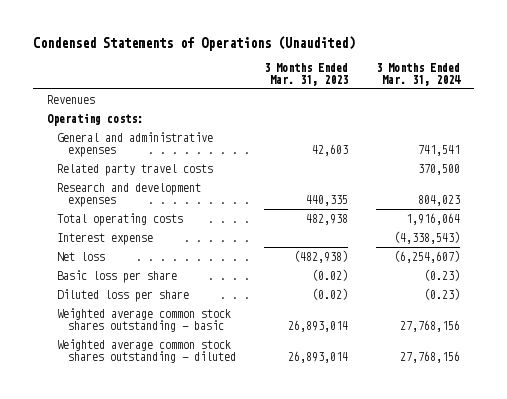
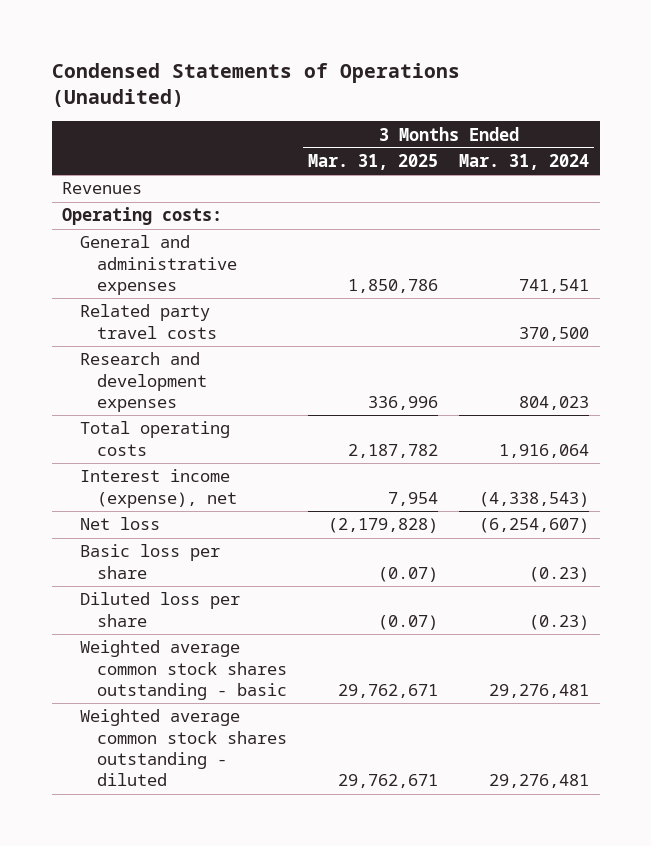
[264,62,349,86] 3 Months Ended Mar. 31, 2023 -> none
none -> [308,154,439,171] Mar. 31, 2025
[57,233,154,246] Interest expense -> [79,469,237,508] Interest income (expense), net
[399,320,460,333] 27,768,156 -> [489,684,590,699] 29,276,481
[399,351,460,364] 27,768,156 -> [489,774,590,789] 29,276,481

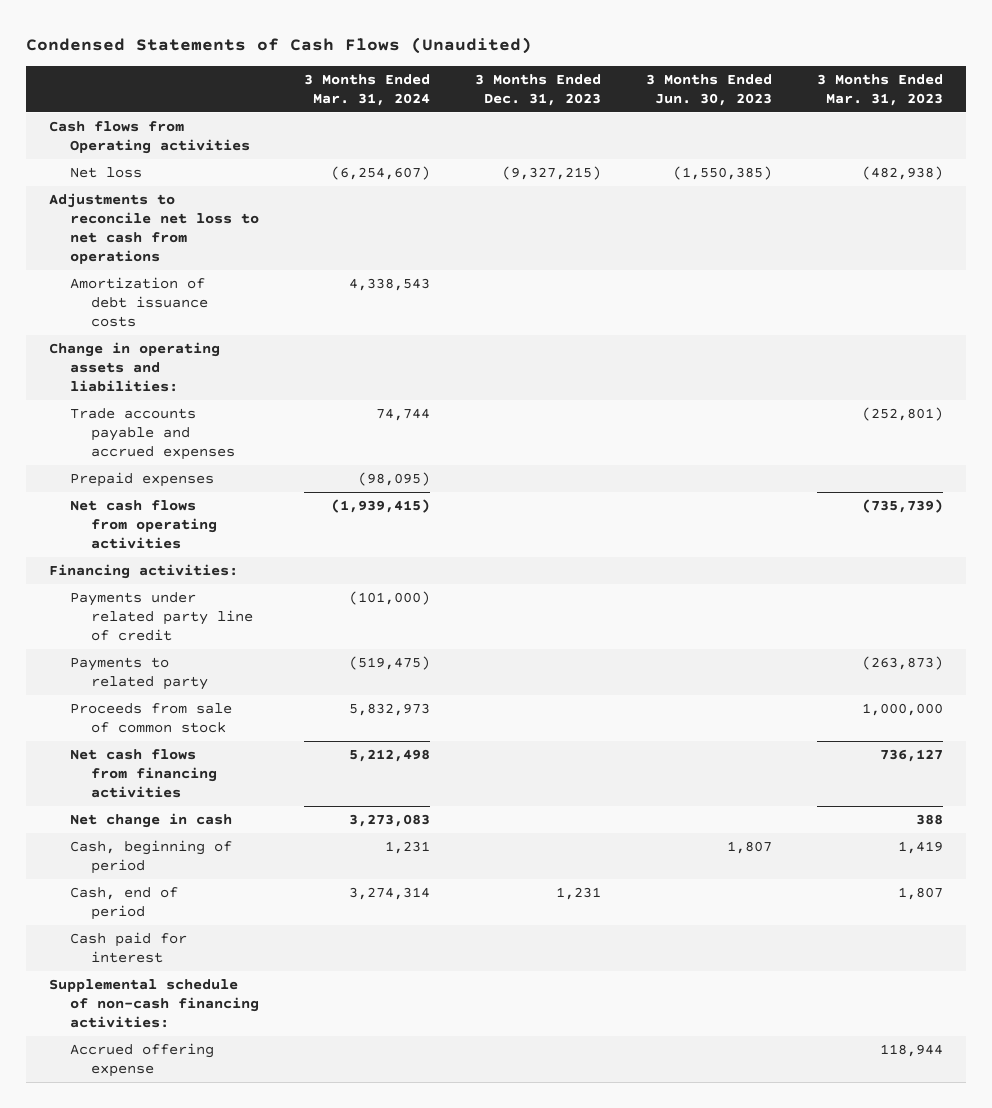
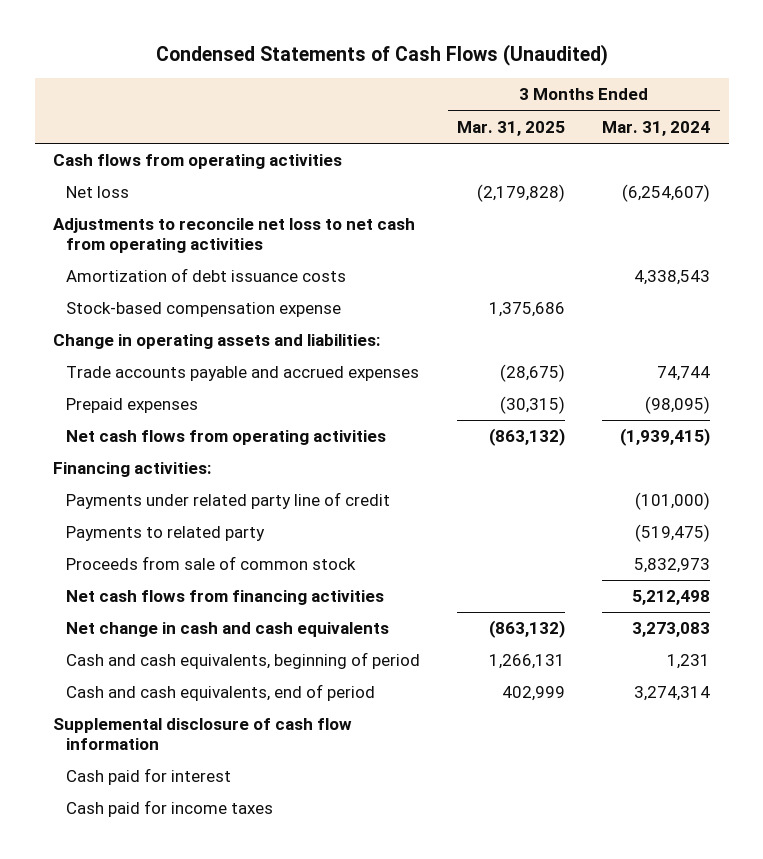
[475,73,602,106] 3 Months Ended Dec. 31, 2023 -> none
[646,73,773,106] 3 Months Ended Jun. 30, 2023 -> none
[817,73,944,106] 3 Months Ended Mar. 31, 2023 -> none
none -> [457,120,566,136] Mar. 31, 2025
[48,121,250,155] Cash flows from Operating activities -> [53,154,343,170] Cash flows from operating activities
[48,193,259,264] Adjustments to reconcile net loss to net cash from operations -> [53,218,416,254] Adjustments to reconcile net loss to net cash from operating activities
none -> [66,302,342,318] Stock-based compensation expense
[69,813,232,829] Net change in cash -> [66,622,390,638] Net change in cash and cash equivalents
[69,840,232,875] Cash, beginning of period -> [66,652,421,670] Cash and cash equivalents, beginning of period
[69,887,178,921] Cash, end of period -> [66,684,376,702] Cash and cash equivalents, end of period
none -> [53,718,353,751] Supplemental disclosure of cash flow information
[48,979,259,1028] Supplemental schedule of non-cash financing activities: -> none
[69,1043,214,1078] Accrued offering expense -> none
none -> [66,800,274,818] Cash paid for income taxes

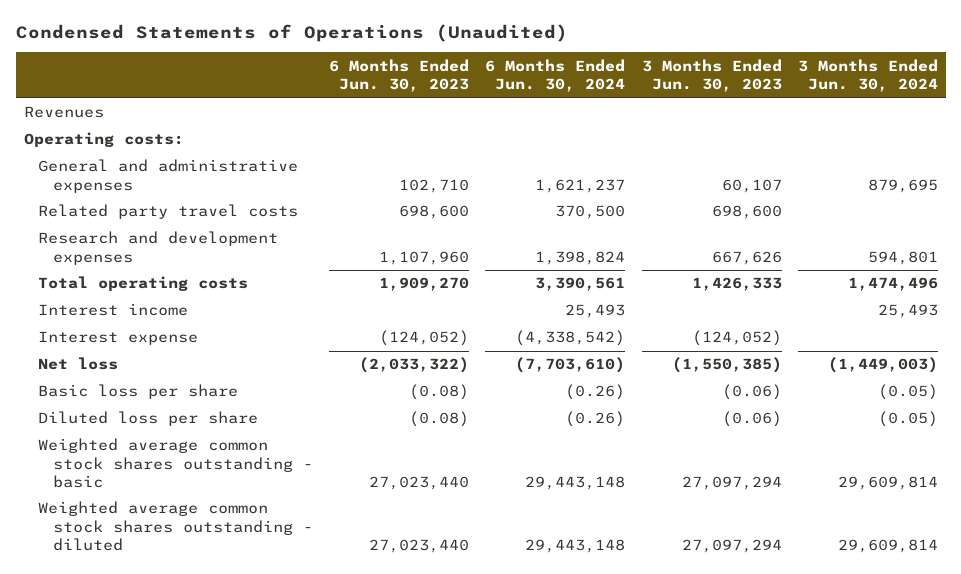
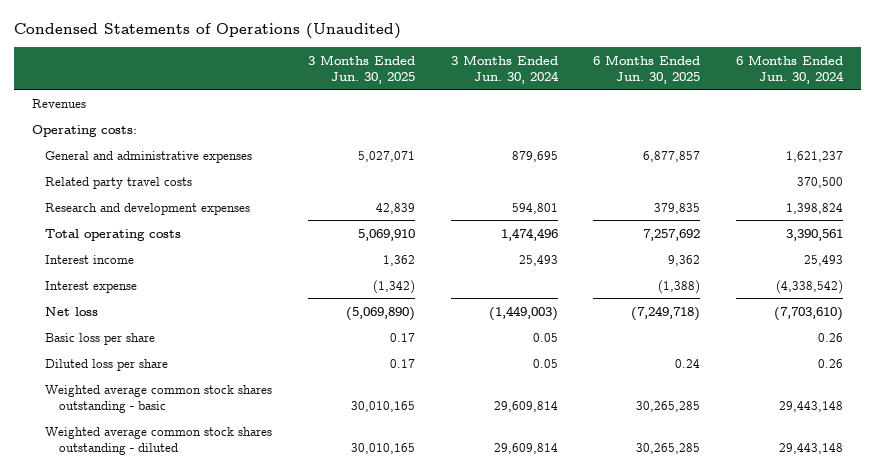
[329,58,470,93] 6 Months Ended Jun. 30, 2023 -> none
[641,58,782,93] 3 Months Ended Jun. 30, 2023 -> none
none -> [308,54,416,84] 3 Months Ended Jun. 30, 2025
none -> [593,54,701,84] 6 Months Ended Jun. 30, 2025
[565,384,626,401] (0.26) -> [818,332,844,342] 0.26
[877,384,938,401] (0.05) -> [532,332,558,342] 0.05
[565,411,626,428] (0.26) -> [818,358,844,368] 0.26
[877,411,938,428] (0.05) -> [532,358,558,368] 0.05

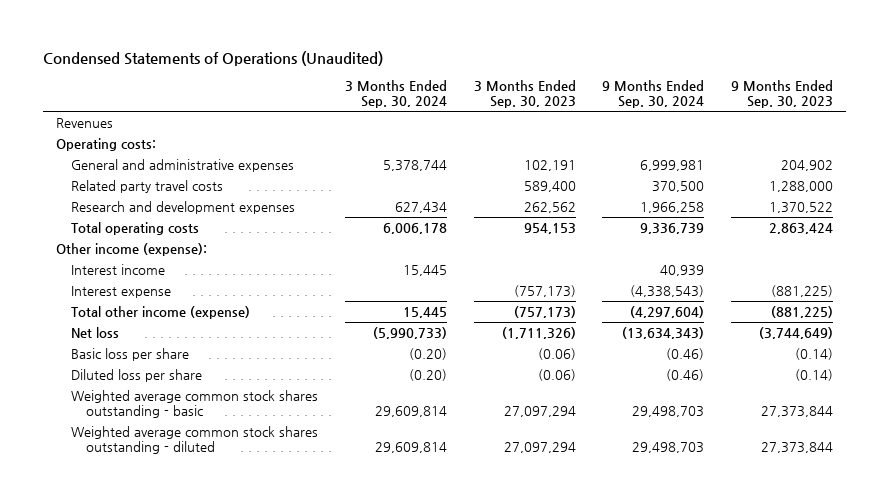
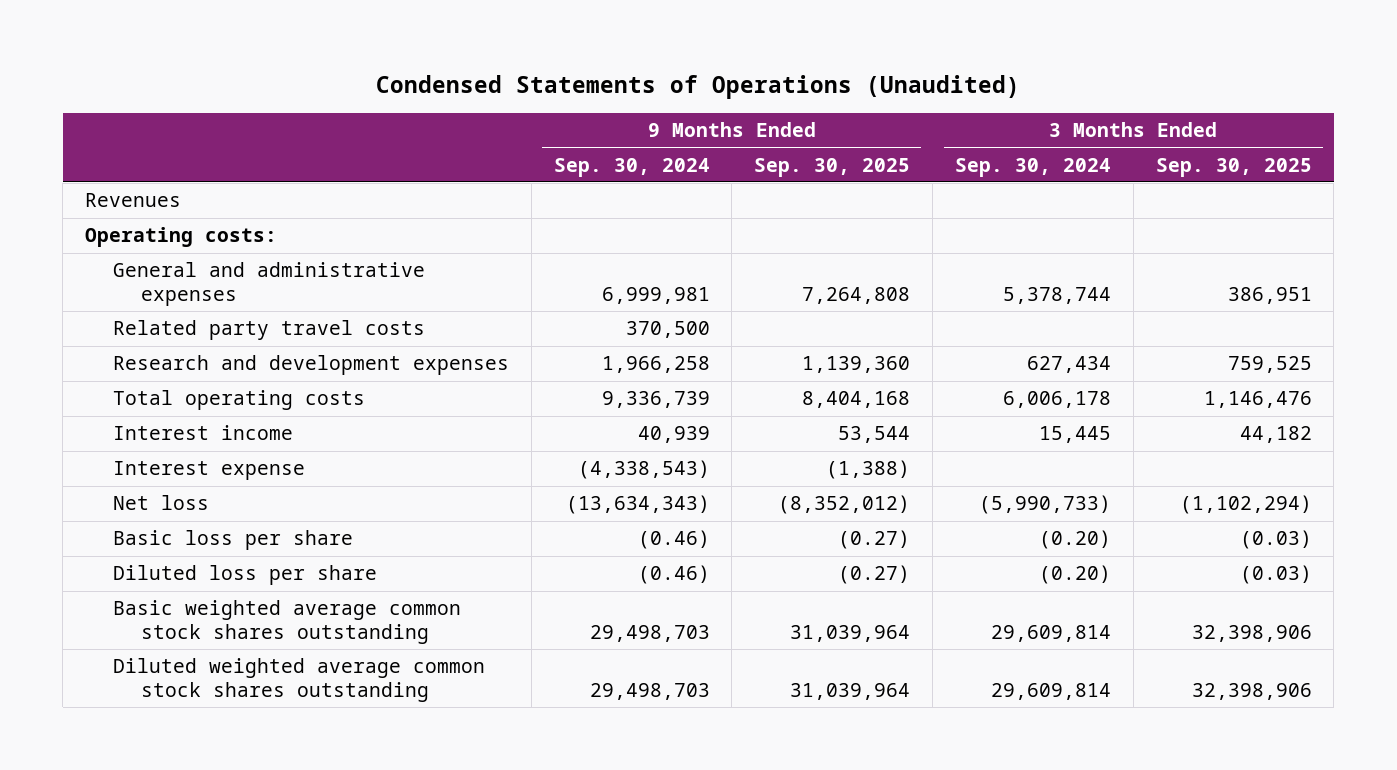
[473,80,576,109] 3 Months Ended Sep. 30, 2023 -> none
[730,80,833,109] 9 Months Ended Sep. 30, 2023 -> none
none -> [754,157,911,177] Sep. 30, 2025
none -> [1155,157,1312,177] Sep. 30, 2025
[56,242,208,256] Other income (expense): -> none
[71,305,251,319] Total other income (expense) -> none
[71,389,319,419] Weighted average common stock shares outstanding - basic -> [112,600,461,645] Basic weighted average common stock shares outstanding
[71,425,319,455] Weighted average common stock shares outstanding - diluted -> [112,658,485,703] Diluted weighted average common stock shares outstanding

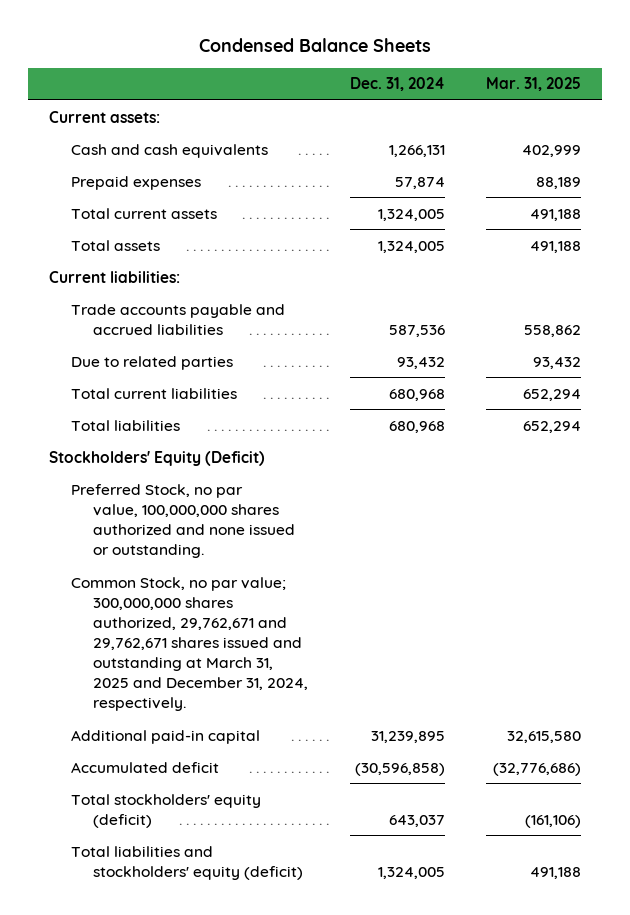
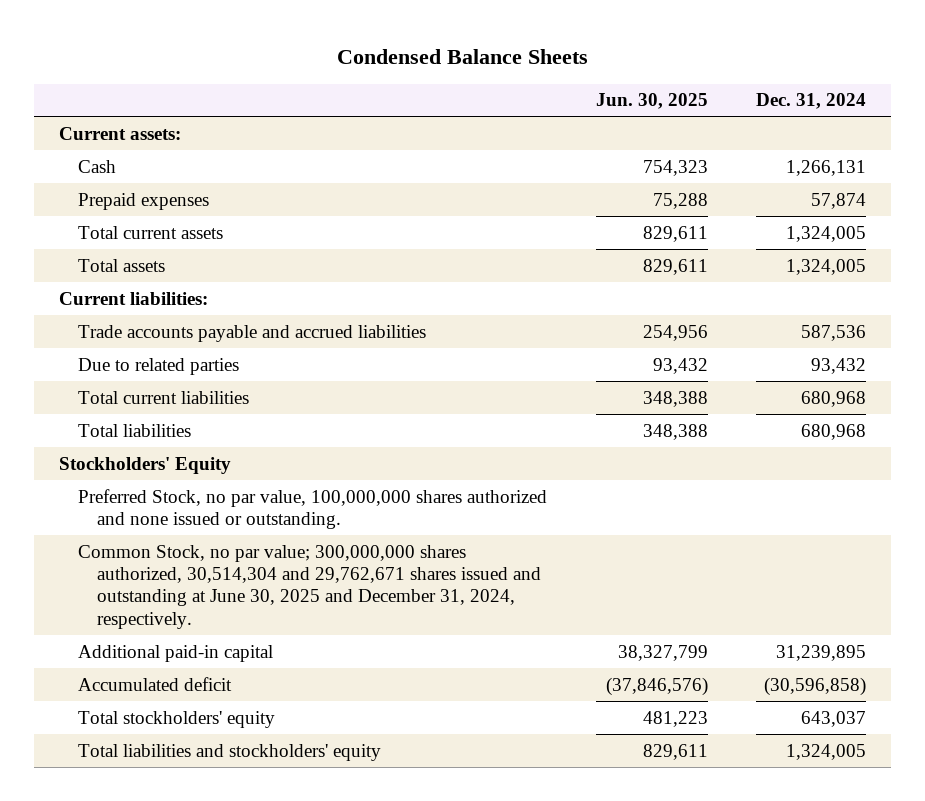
[486,77,582,92] Mar. 31, 2025 -> none
none -> [595,93,708,110] Jun. 30, 2025
[71,143,269,158] Cash and cash equivalents -> [77,159,116,173] Cash
[48,450,265,466] Stockholders' Equity (Deficit) -> [58,456,231,474] Stockholders' Equity
[71,576,309,712] Common Stock, no par value; 300,000,000 shares authorized, 29,762,671 and 29,762,671 shares issued and outstanding at March 31, 2025 and December 31, 2024, respectively. -> [77,544,541,629] Common Stock, no par value; 300,000,000 shares authorized, 30,514,304 and 29,762,671 shares issued and outstanding at June 30, 2025 and December 31, 2024, respectively.
[71,793,262,828] Total stockholders' equity (deficit) -> [77,710,275,728] Total stockholders' equity
[71,845,304,880] Total liabilities and stockholders' equity (deficit) -> [77,743,381,761] Total liabilities and stockholders' equity

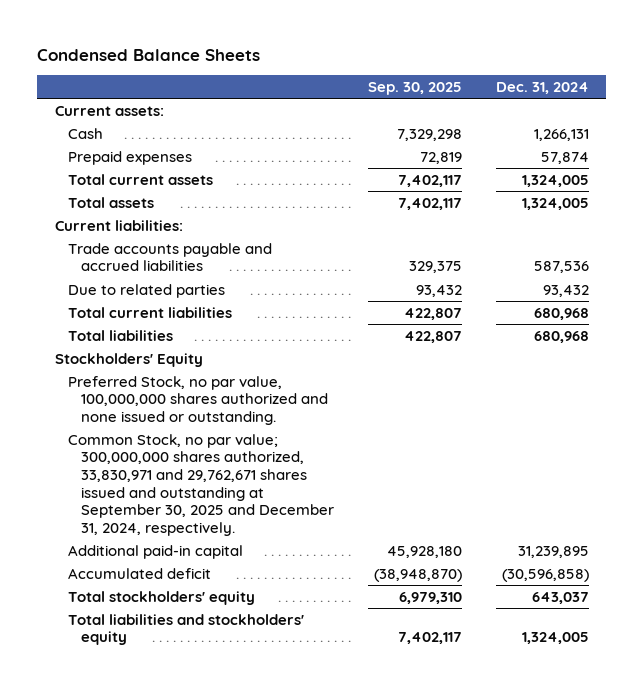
[595,93,708,110] Jun. 30, 2025 -> none
none -> [367,82,462,96] Sep. 30, 2025
[77,544,541,629] Common Stock, no par value; 300,000,000 shares authorized, 30,514,304 and 29,762,671 shares issued and outstanding at June 30, 2025 and December 31, 2024, respectively. -> [67,433,334,537] Common Stock, no par value; 300,000,000 shares authorized, 33,830,971 and 29,762,671 shares issued and outstanding at September 30, 2025 and December 31, 2024, respectively.

